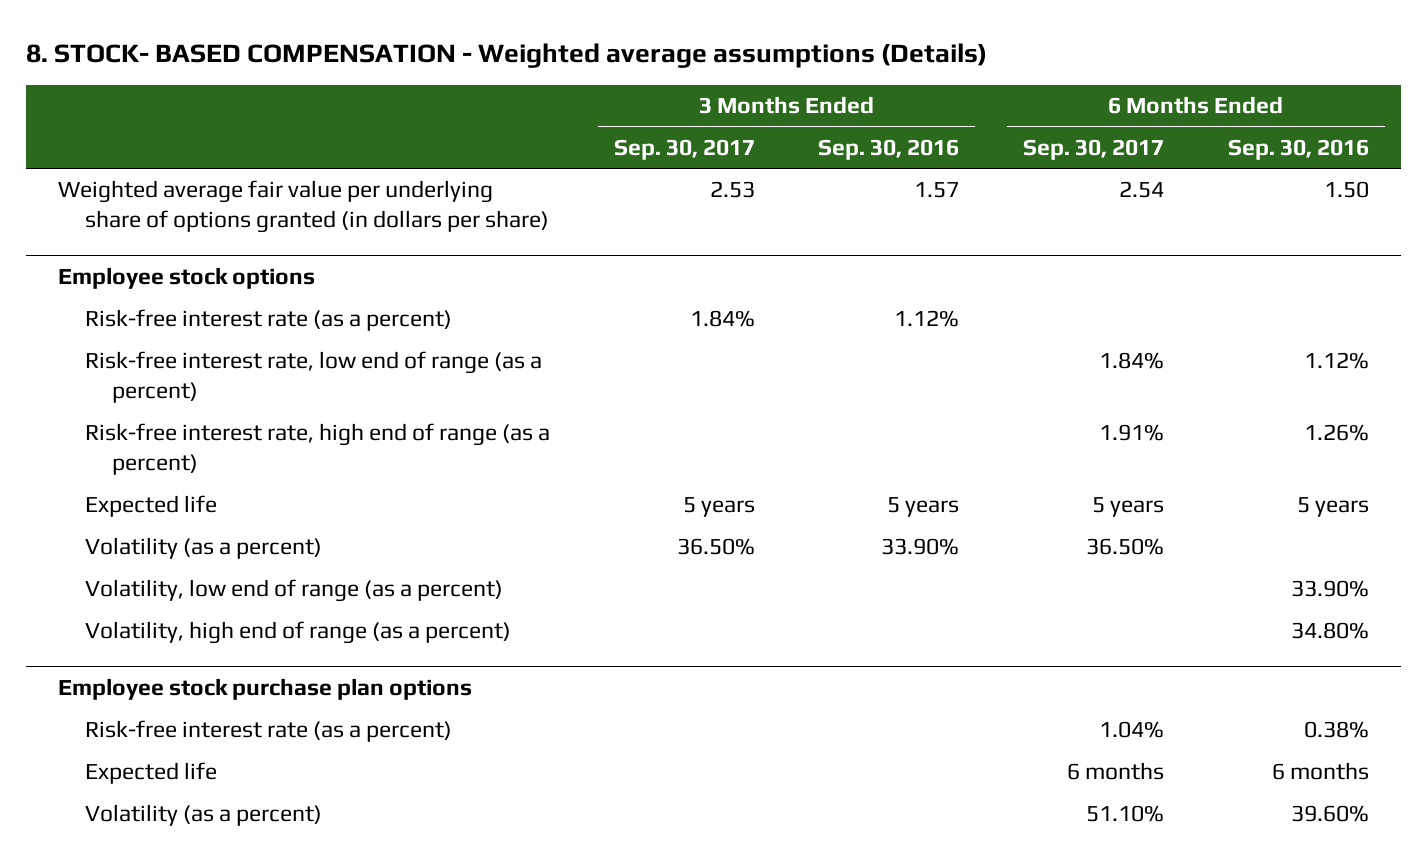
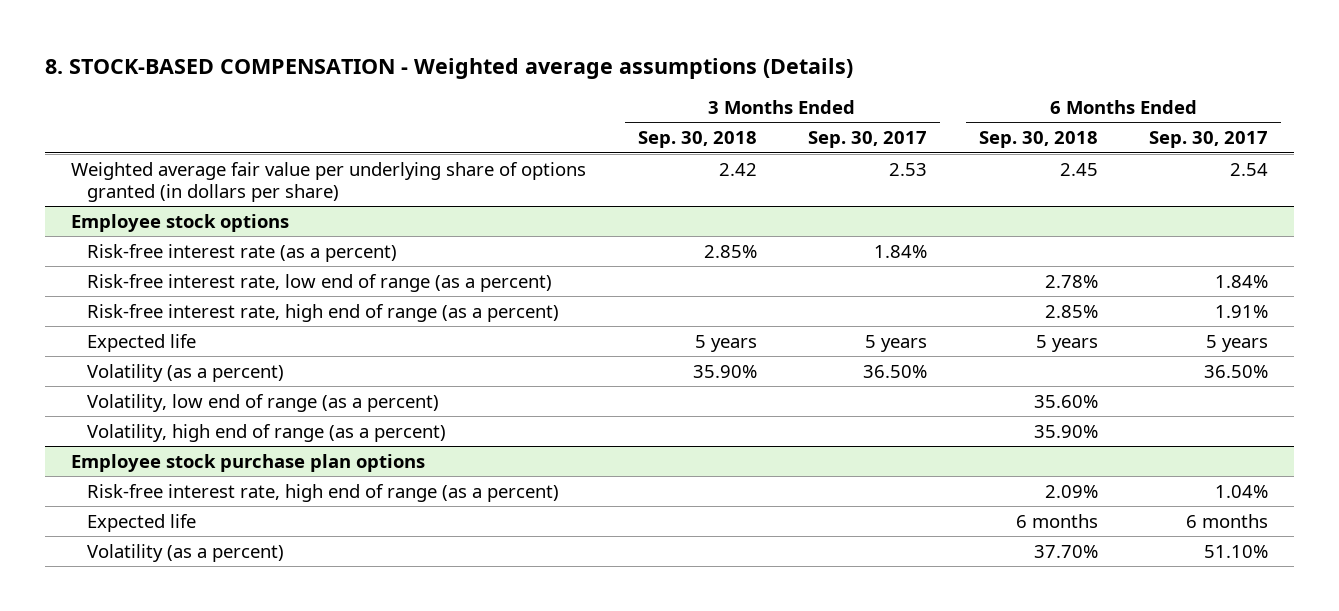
[25,42,987,68] 8. STOCK- BASED COMPENSATION - Weighted average assumptions (Details) -> [45,57,854,79] 8. STOCK-BASED COMPENSATION - Weighted average assumptions (Details)
[818,139,960,161] Sep. 30, 2016 -> none
[1227,139,1369,161] Sep. 30, 2016 -> none
none -> [637,131,757,149] Sep. 30, 2018
none -> [978,131,1098,149] Sep. 30, 2018
[84,720,452,743] Risk-free interest rate (as a percent) -> [86,483,559,502] Risk-free interest rate, high end of range (as a percent)

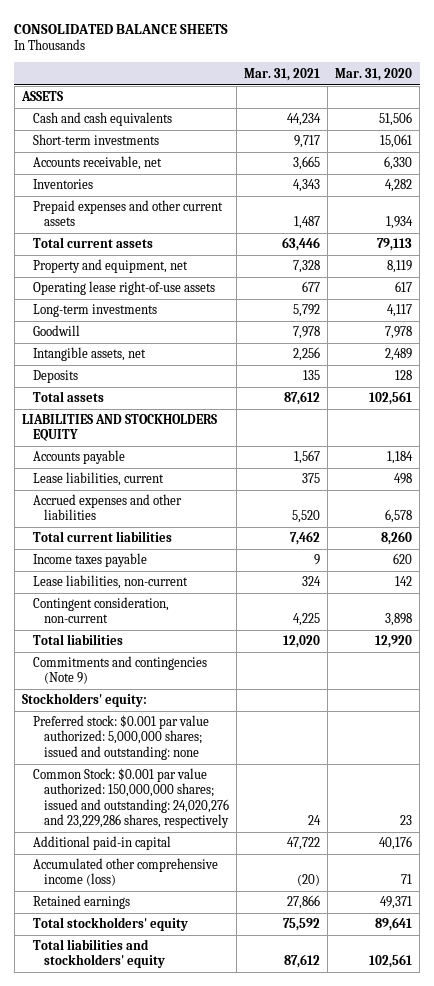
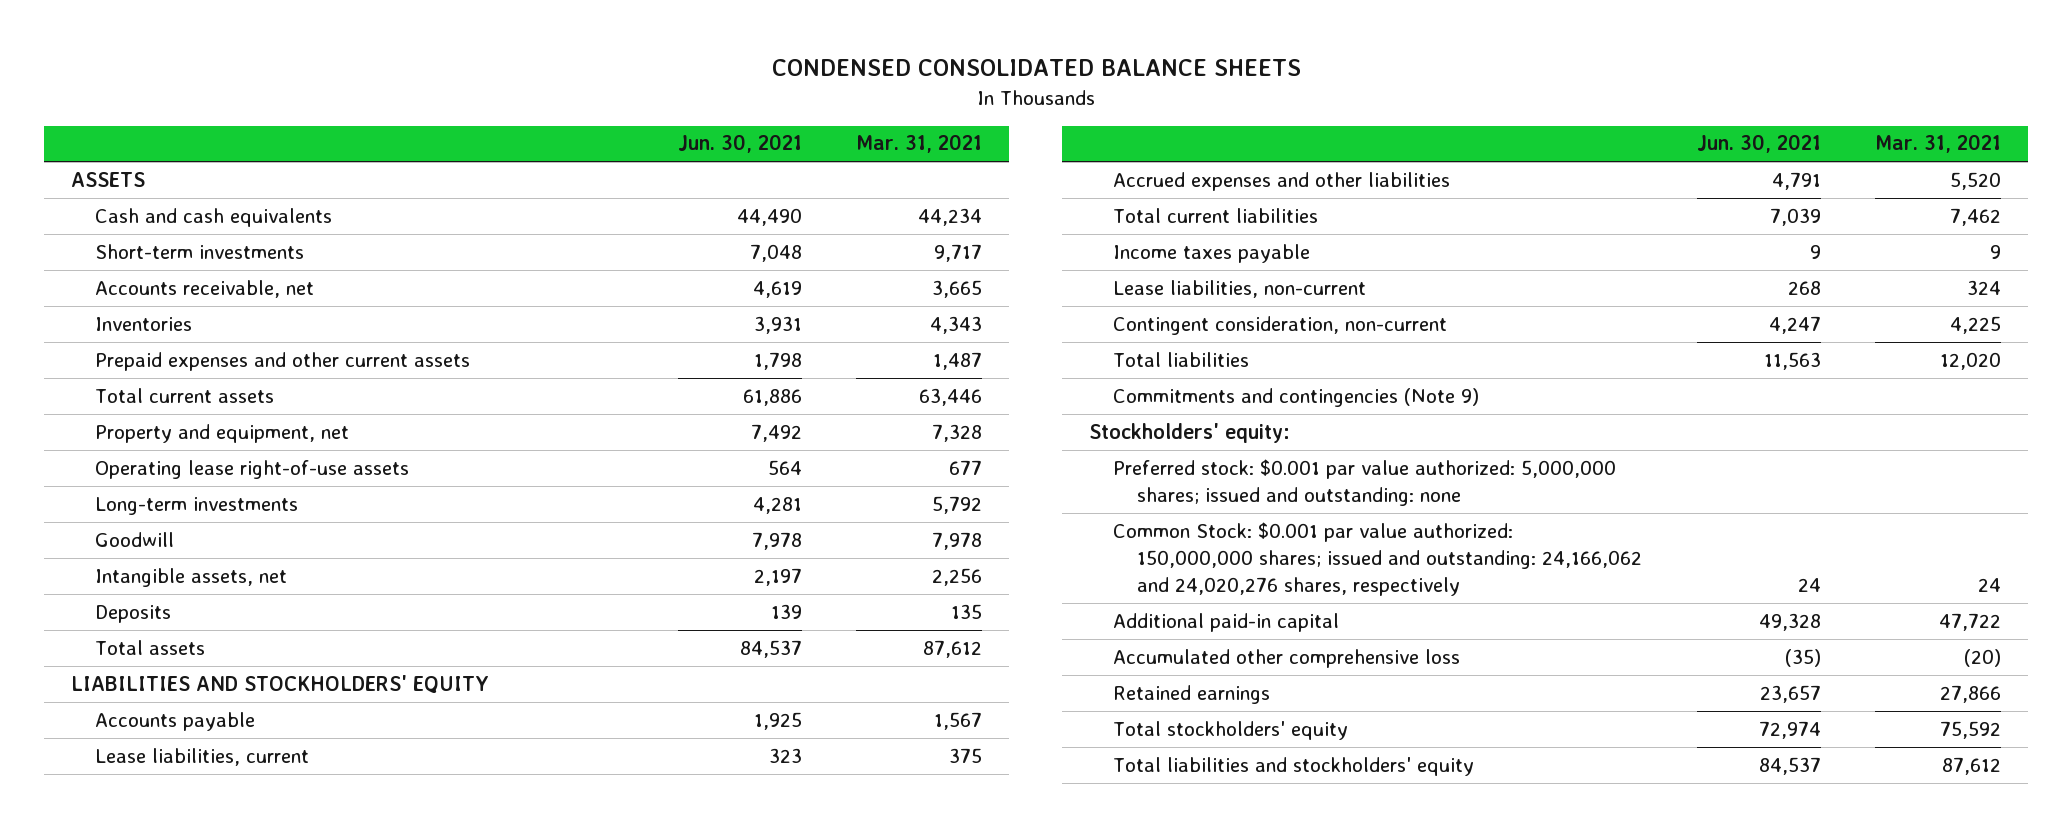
[14,23,229,34] CONSOLIDATED BALANCE SHEETS -> [771,59,1301,77] CONDENSED CONSOLIDATED BALANCE SHEETS
[335,67,413,81] Mar. 31, 2020 -> none
none -> [678,134,803,154] Jun. 30, 2021
[21,414,217,442] LIABILITIES AND STOCKHOLDERS EQUITY -> [70,674,489,694] LIABILITIES AND STOCKHOLDERS' EQUITY
[33,768,230,828] Common Stock: $0.001 par value authorized: 150,000,000 shares; issued and outstanding: 24,020,276 and 23,229,286 shares, respectively -> [1113,521,1643,597] Common Stock: $0.001 par value authorized: 150,000,000 shares; issued and outstanding: 24,166,062 and 24,020,276 shares, respectively
[33,858,219,887] Accumulated other comprehensive income (loss) -> [1113,648,1461,668] Accumulated other comprehensive loss

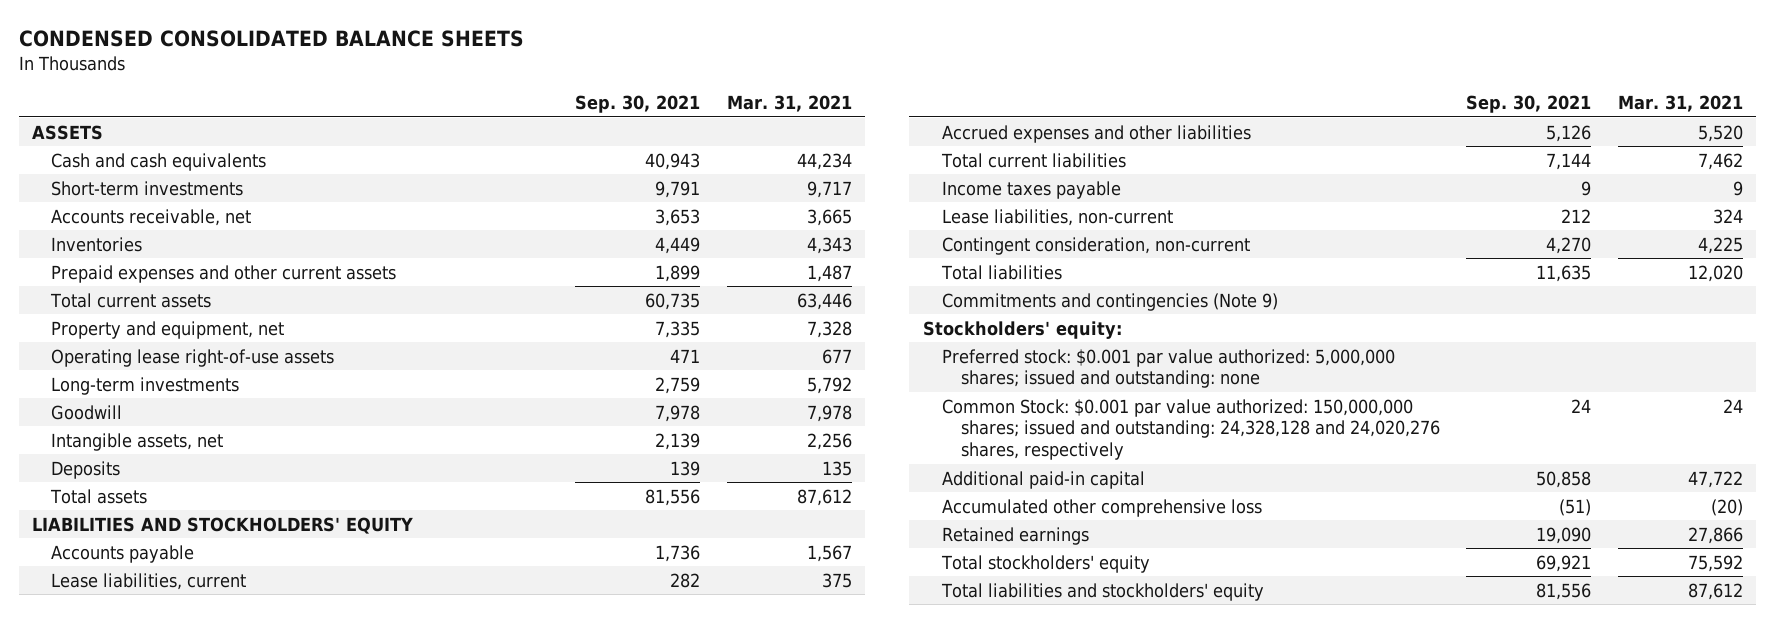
[678,134,803,154] Jun. 30, 2021 -> none
none -> [575,94,701,113] Sep. 30, 2021
[1113,521,1643,597] Common Stock: $0.001 par value authorized: 150,000,000 shares; issued and outstanding: 24,166,062 and 24,020,276 shares, respectively -> [941,398,1440,461] Common Stock: $0.001 par value authorized: 150,000,000 shares; issued and outstanding: 24,328,128 and 24,020,276 shares, respectively

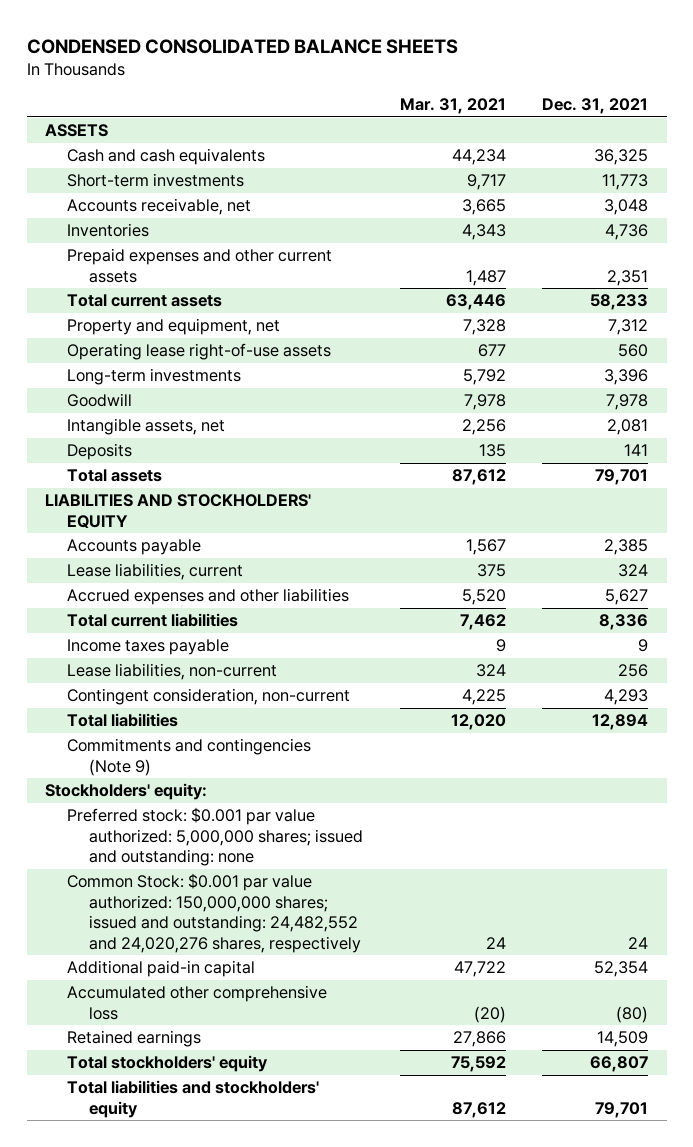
[575,94,701,113] Sep. 30, 2021 -> none
none -> [542,98,649,115] Dec. 31, 2021
[941,398,1440,461] Common Stock: $0.001 par value authorized: 150,000,000 shares; issued and outstanding: 24,328,128 and 24,020,276 shares, respectively -> [67,873,362,953] Common Stock: $0.001 par value authorized: 150,000,000 shares; issued and outstanding: 24,482,552 and 24,020,276 shares, respectively

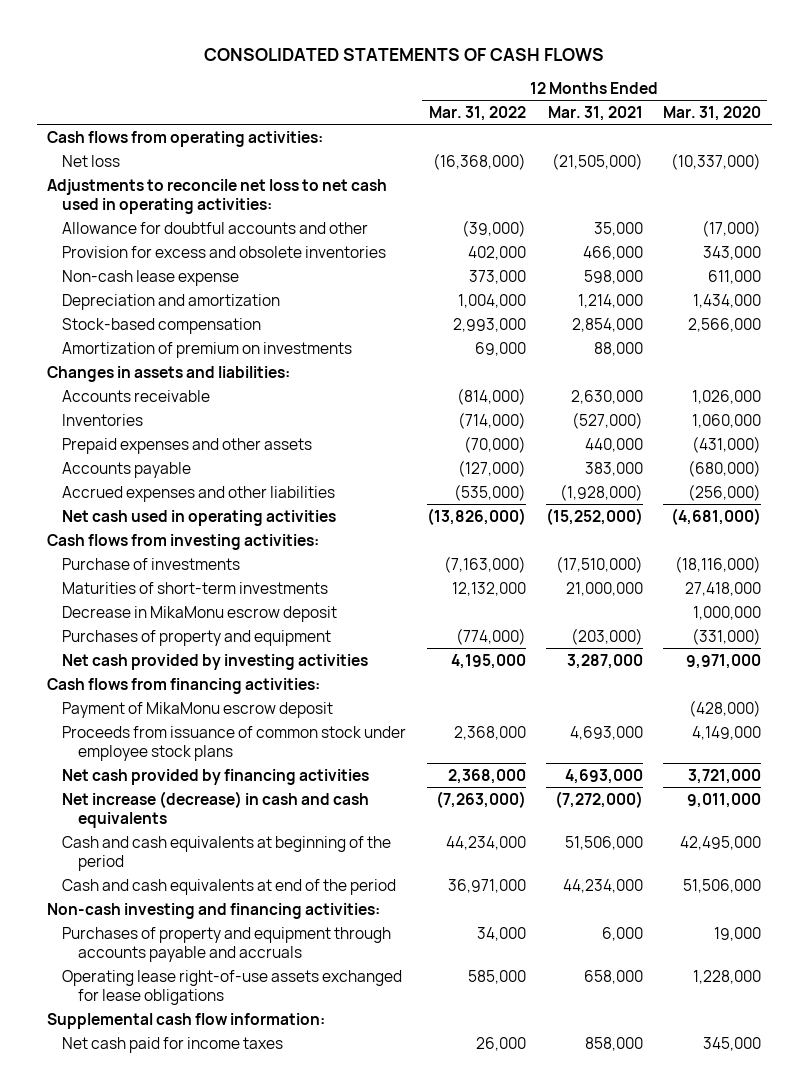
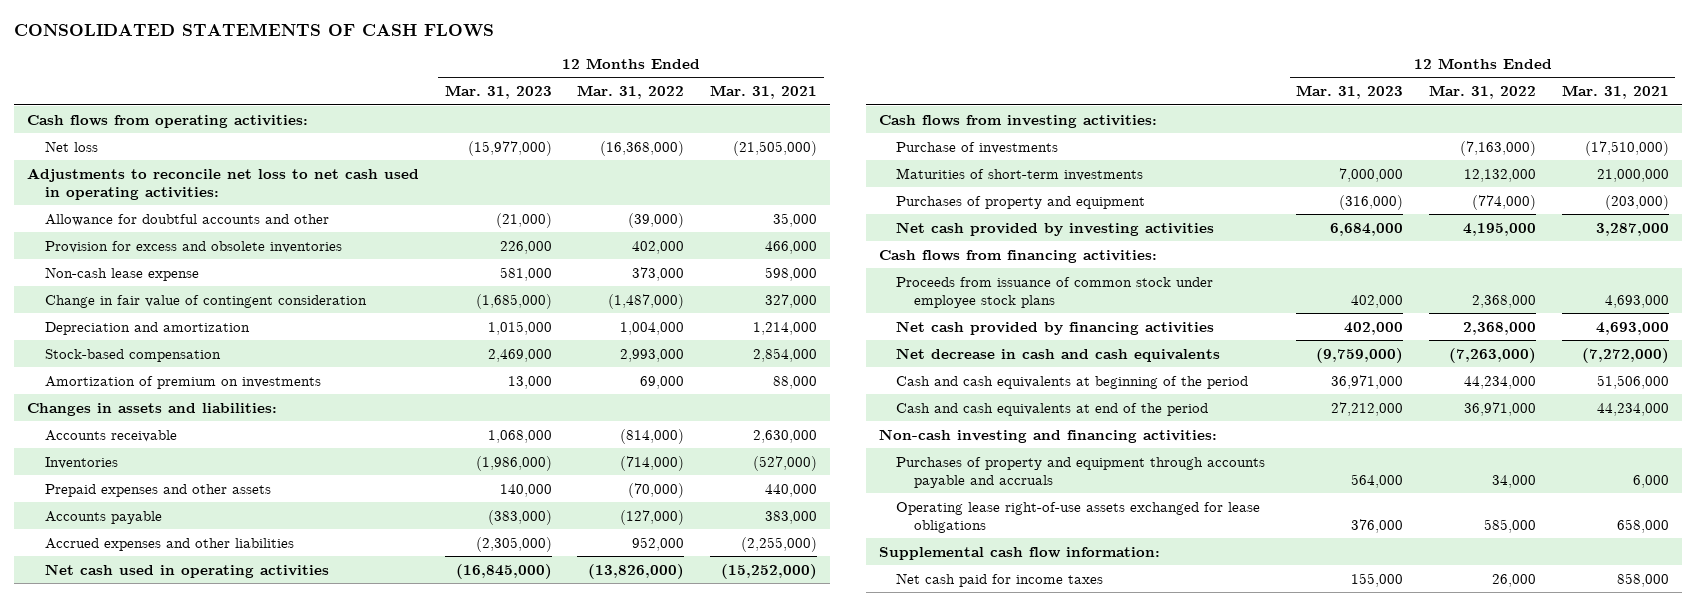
[663,105,762,121] Mar. 31, 2020 -> none
none -> [444,85,552,100] Mar. 31, 2023
none -> [44,294,367,308] Change in fair value of contingent consideration
[453,483,526,501] (535,000) -> [632,536,685,551] 952,000
[560,483,644,501] (1,928,000) -> [741,536,818,552] (2,255,000)
[62,605,338,622] Decrease in MikaMonu escrow deposit -> none
[62,701,334,718] Payment of MikaMonu escrow deposit -> none
[62,790,370,828] Net increase (decrease) in cash and cash equivalents -> [896,347,1221,362] Net decrease in cash and cash equivalents

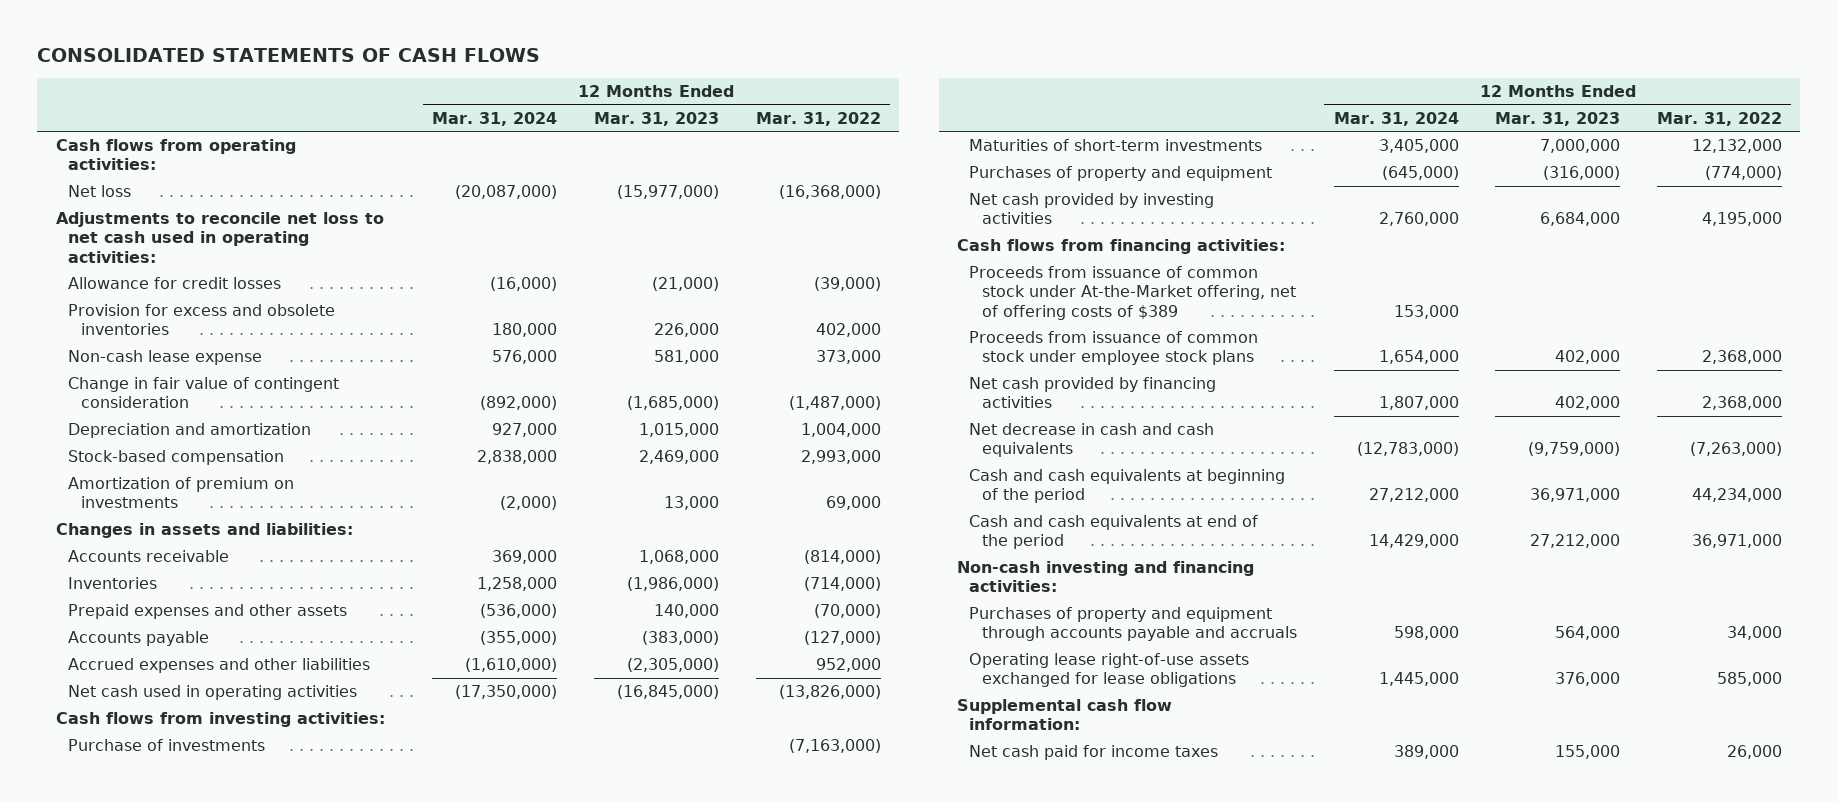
[710,85,818,100] Mar. 31, 2021 -> none
none -> [432,111,558,126] Mar. 31, 2024
[44,213,329,226] Allowance for doubtful accounts and other -> [68,277,282,290] Allowance for credit losses
none -> [969,266,1296,320] Proceeds from issuance of common stock under At-the-Market offering, net of offering costs of $389

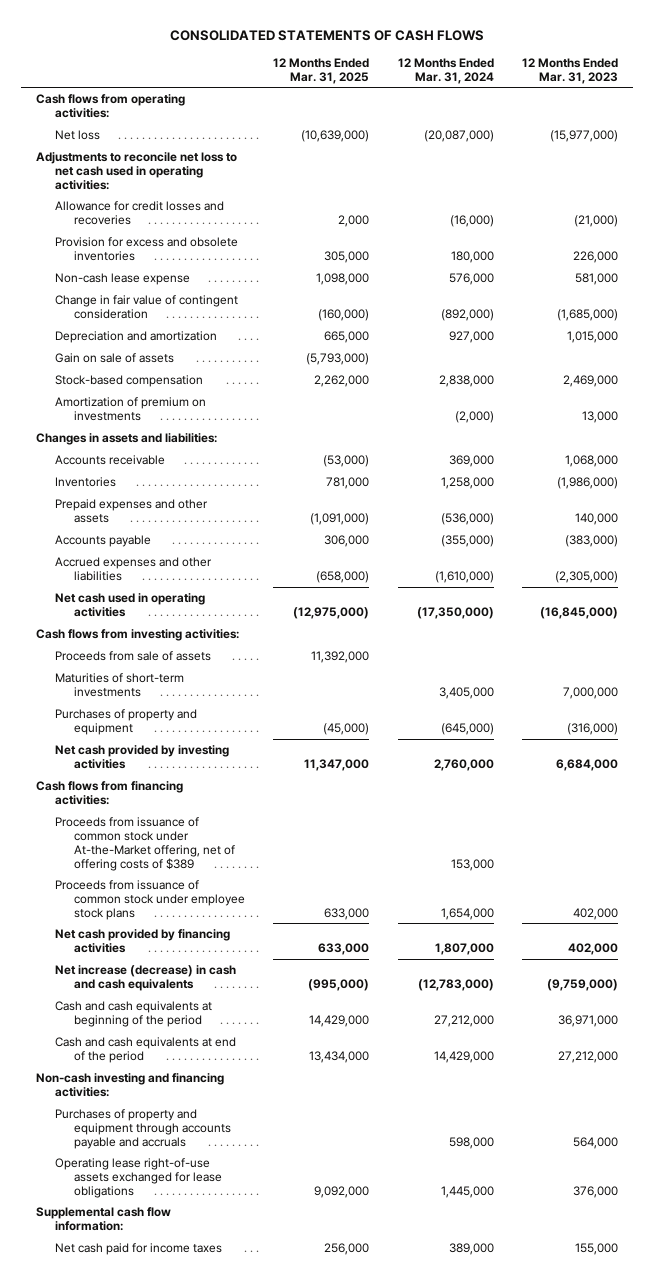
[755,111,881,126] Mar. 31, 2022 -> none
none -> [273,57,370,84] 12 Months Ended Mar. 31, 2025
[68,277,282,290] Allowance for credit losses -> [54,201,224,225] Allowance for credit losses and recoveries
none -> [54,353,174,364] Gain on sale of assets
[68,739,266,752] Purchase of investments -> none
none -> [54,651,211,662] Proceeds from sale of assets
[969,423,1215,458] Net decrease in cash and cash equivalents -> [54,965,236,991] Net increase (decrease) in cash and cash equivalents

